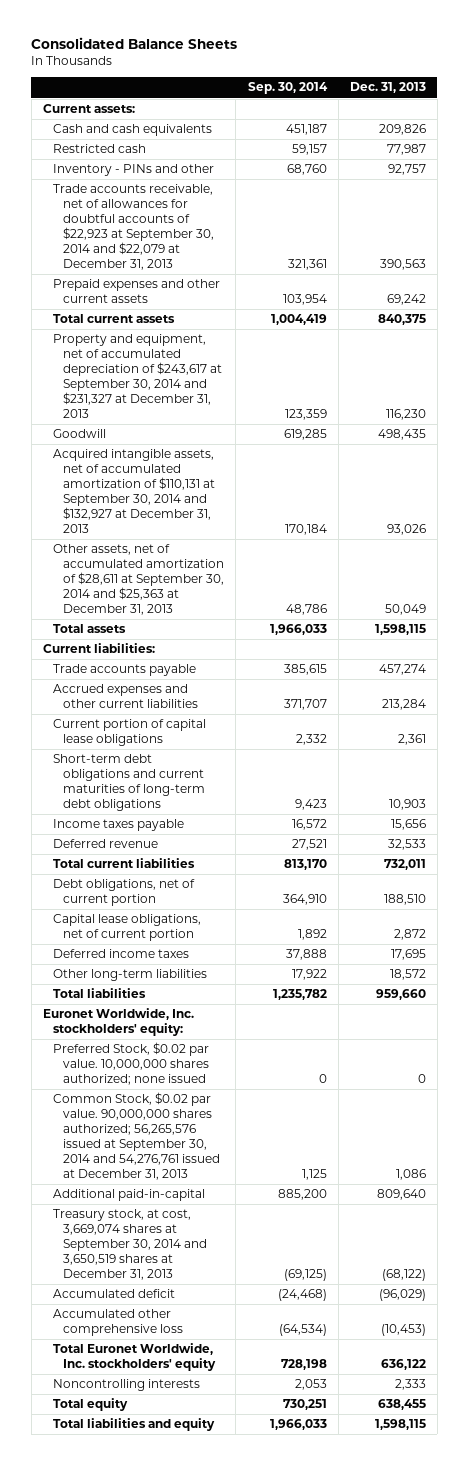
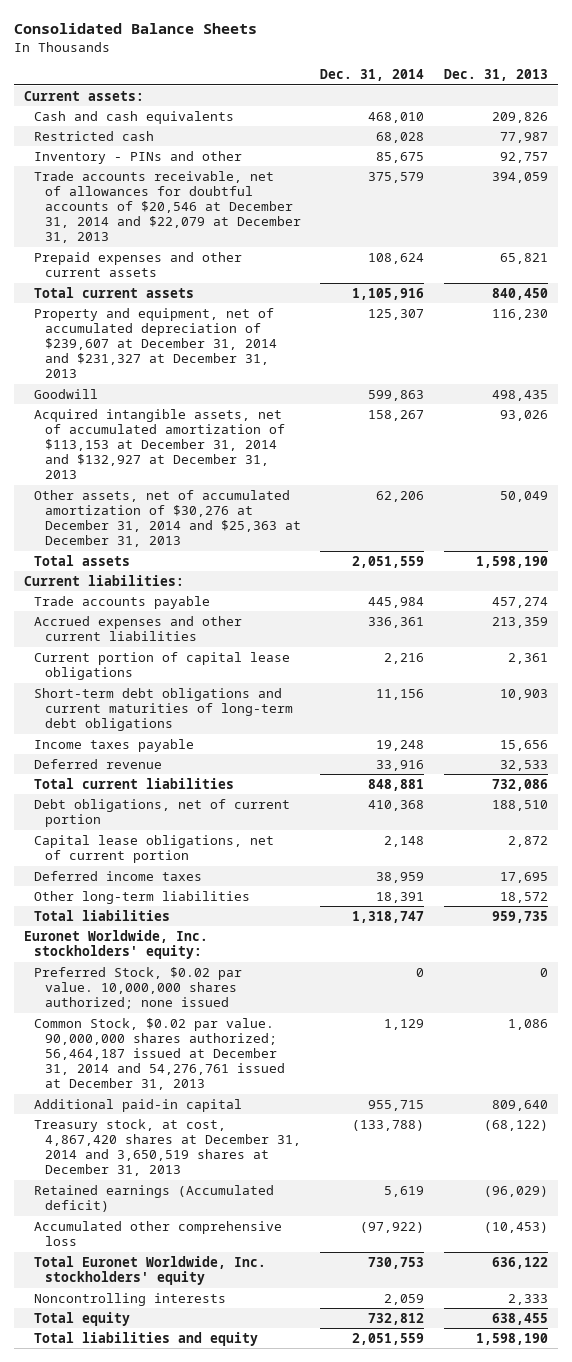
[247,82,328,95] Sep. 30, 2014 -> none
none -> [320,69,425,82] Dec. 31, 2014
[53,184,215,270] Trade accounts receivable, net of allowances for doubtful accounts of $22,923 at September 30, 2014 and $22,079 at December 31, 2013 -> [34,170,301,244] Trade accounts receivable, net of allowances for doubtful accounts of $20,546 at December 31, 2014 and $22,079 at December 31, 2013
[379,258,426,270] 390,563 -> [492,171,549,183] 394,059
[386,294,426,306] 69,242 -> [500,252,549,264] 65,821
[377,314,426,326] 840,375 -> [492,287,549,300] 840,450
[53,334,223,418] Property and equipment, net of accumulated depreciation of $243,617 at September 30, 2014 and $231,327 at December 31, 2013 -> [34,307,277,379] Property and equipment, net of accumulated depreciation of $239,607 at December 31, 2014 and $231,327 at December 31, 2013
[53,449,216,533] Acquired intangible assets, net of accumulated amortization of $110,131 at September 30, 2014 and $132,927 at December 31, 2013 -> [34,408,285,480] Acquired intangible assets, net of accumulated amortization of $113,153 at December 31, 2014 and $132,927 at December 31, 2013
[53,544,225,615] Other assets, net of accumulated amortization of $28,611 at September 30, 2014 and $25,363 at December 31, 2013 -> [34,489,301,548] Other assets, net of accumulated amortization of $30,276 at December 31, 2014 and $25,363 at December 31, 2013
[374,624,426,636] 1,598,115 -> [476,555,549,568] 1,598,190
[381,699,426,711] 213,284 -> [492,616,549,628] 213,359
[383,859,426,871] 732,011 -> [492,778,549,791] 732,086
[375,989,426,1001] 959,660 -> [492,910,549,923] 959,735
[53,1092,221,1180] Common Stock, $0.02 par value. 90,000,000 shares authorized; 56,265,576 issued at September 30, 2014 and 54,276,761 issued at December 31, 2013 -> [34,1017,285,1091] Common Stock, $0.02 par value. 90,000,000 shares authorized; 56,464,187 issued at December 31, 2014 and 54,276,761 issued at December 31, 2013
[53,1189,206,1202] Additional paid-in-capital -> [34,1098,243,1112] Additional paid-in capital
[53,1209,208,1280] Treasury stock, at cost, 3,669,074 shares at September 30, 2014 and 3,650,519 shares at December 31, 2013 -> [34,1118,301,1177] Treasury stock, at cost, 4,867,420 shares at December 31, 2014 and 3,650,519 shares at December 31, 2013
[53,1289,176,1299] Accumulated deficit -> [34,1184,275,1213] Retained earnings (Accumulated deficit)
[374,1419,426,1431] 1,598,115 -> [476,1332,549,1345] 1,598,190

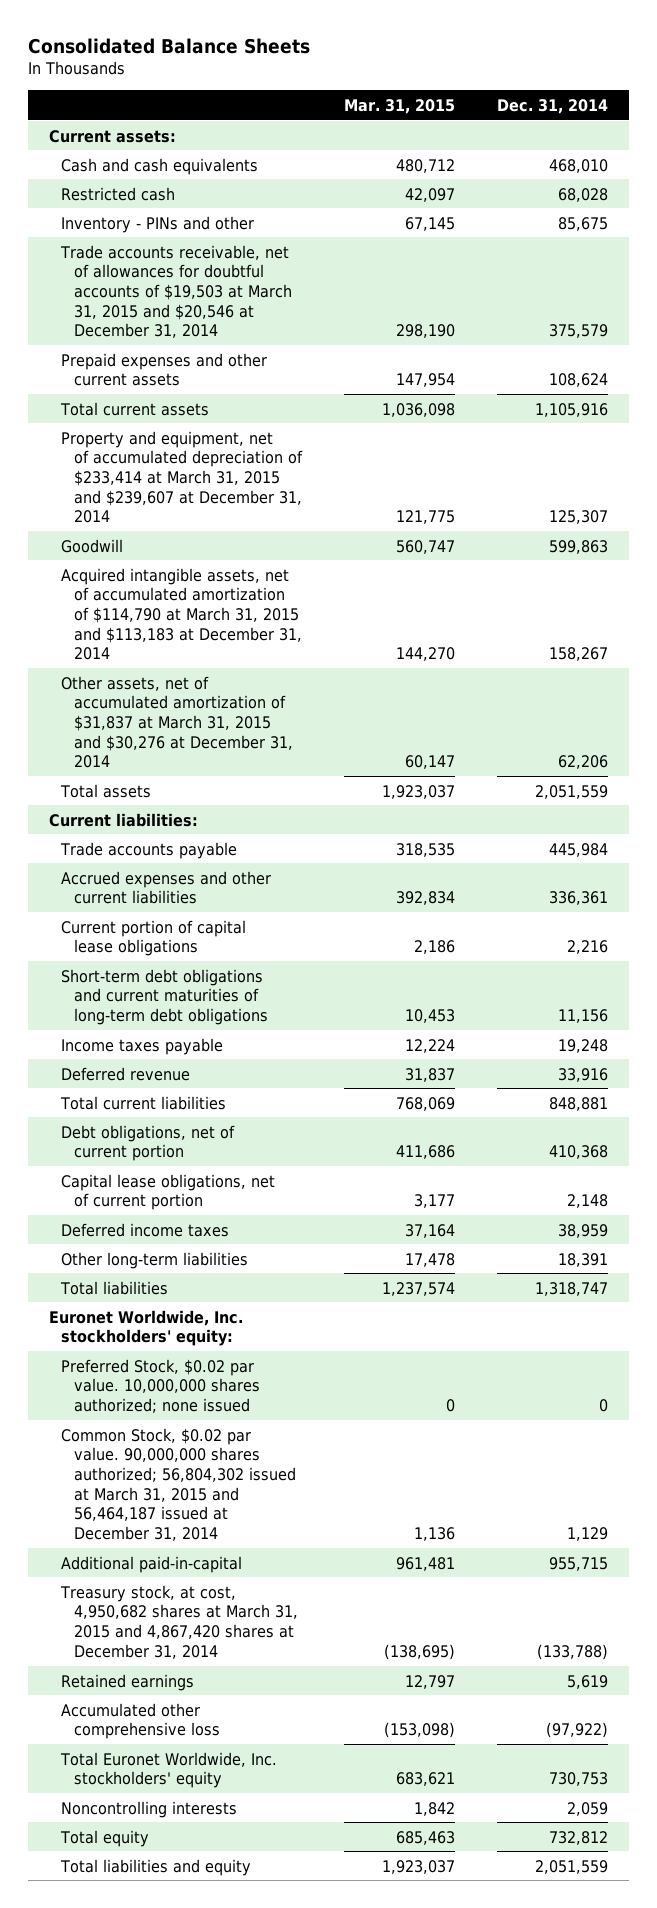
[444,69,549,82] Dec. 31, 2013 -> none
none -> [344,99,456,115] Mar. 31, 2015
[34,170,301,244] Trade accounts receivable, net of allowances for doubtful accounts of $20,546 at December 31, 2014 and $22,079 at December 31, 2013 -> [60,244,293,339] Trade accounts receivable, net of allowances for doubtful accounts of $19,503 at March 31, 2015 and $20,546 at December 31, 2014
[34,307,277,379] Property and equipment, net of accumulated depreciation of $239,607 at December 31, 2014 and $231,327 at December 31, 2013 -> [61,430,304,524] Property and equipment, net of accumulated depreciation of $233,414 at March 31, 2015 and $239,607 at December 31, 2014
[34,408,285,480] Acquired intangible assets, net of accumulated amortization of $113,153 at December 31, 2014 and $132,927 at December 31, 2013 -> [61,567,303,661] Acquired intangible assets, net of accumulated amortization of $114,790 at March 31, 2015 and $113,183 at December 31, 2014
[34,489,301,548] Other assets, net of accumulated amortization of $30,276 at December 31, 2014 and $25,363 at December 31, 2013 -> [61,675,294,769] Other assets, net of accumulated amortization of $31,837 at March 31, 2015 and $30,276 at December 31, 2014
[34,1017,285,1091] Common Stock, $0.02 par value. 90,000,000 shares authorized; 56,464,187 issued at December 31, 2014 and 54,276,761 issued at December 31, 2013 -> [61,1427,297,1542] Common Stock, $0.02 par value. 90,000,000 shares authorized; 56,804,302 issued at March 31, 2015 and 56,464,187 issued at December 31, 2014
[34,1098,243,1112] Additional paid-in capital -> [61,1555,243,1573] Additional paid-in-capital
[34,1118,301,1177] Treasury stock, at cost, 4,867,420 shares at December 31, 2014 and 3,650,519 shares at December 31, 2013 -> [60,1584,299,1659] Treasury stock, at cost, 4,950,682 shares at March 31, 2015 and 4,867,420 shares at December 31, 2014
[34,1184,275,1213] Retained earnings (Accumulated deficit) -> [61,1673,195,1691] Retained earnings

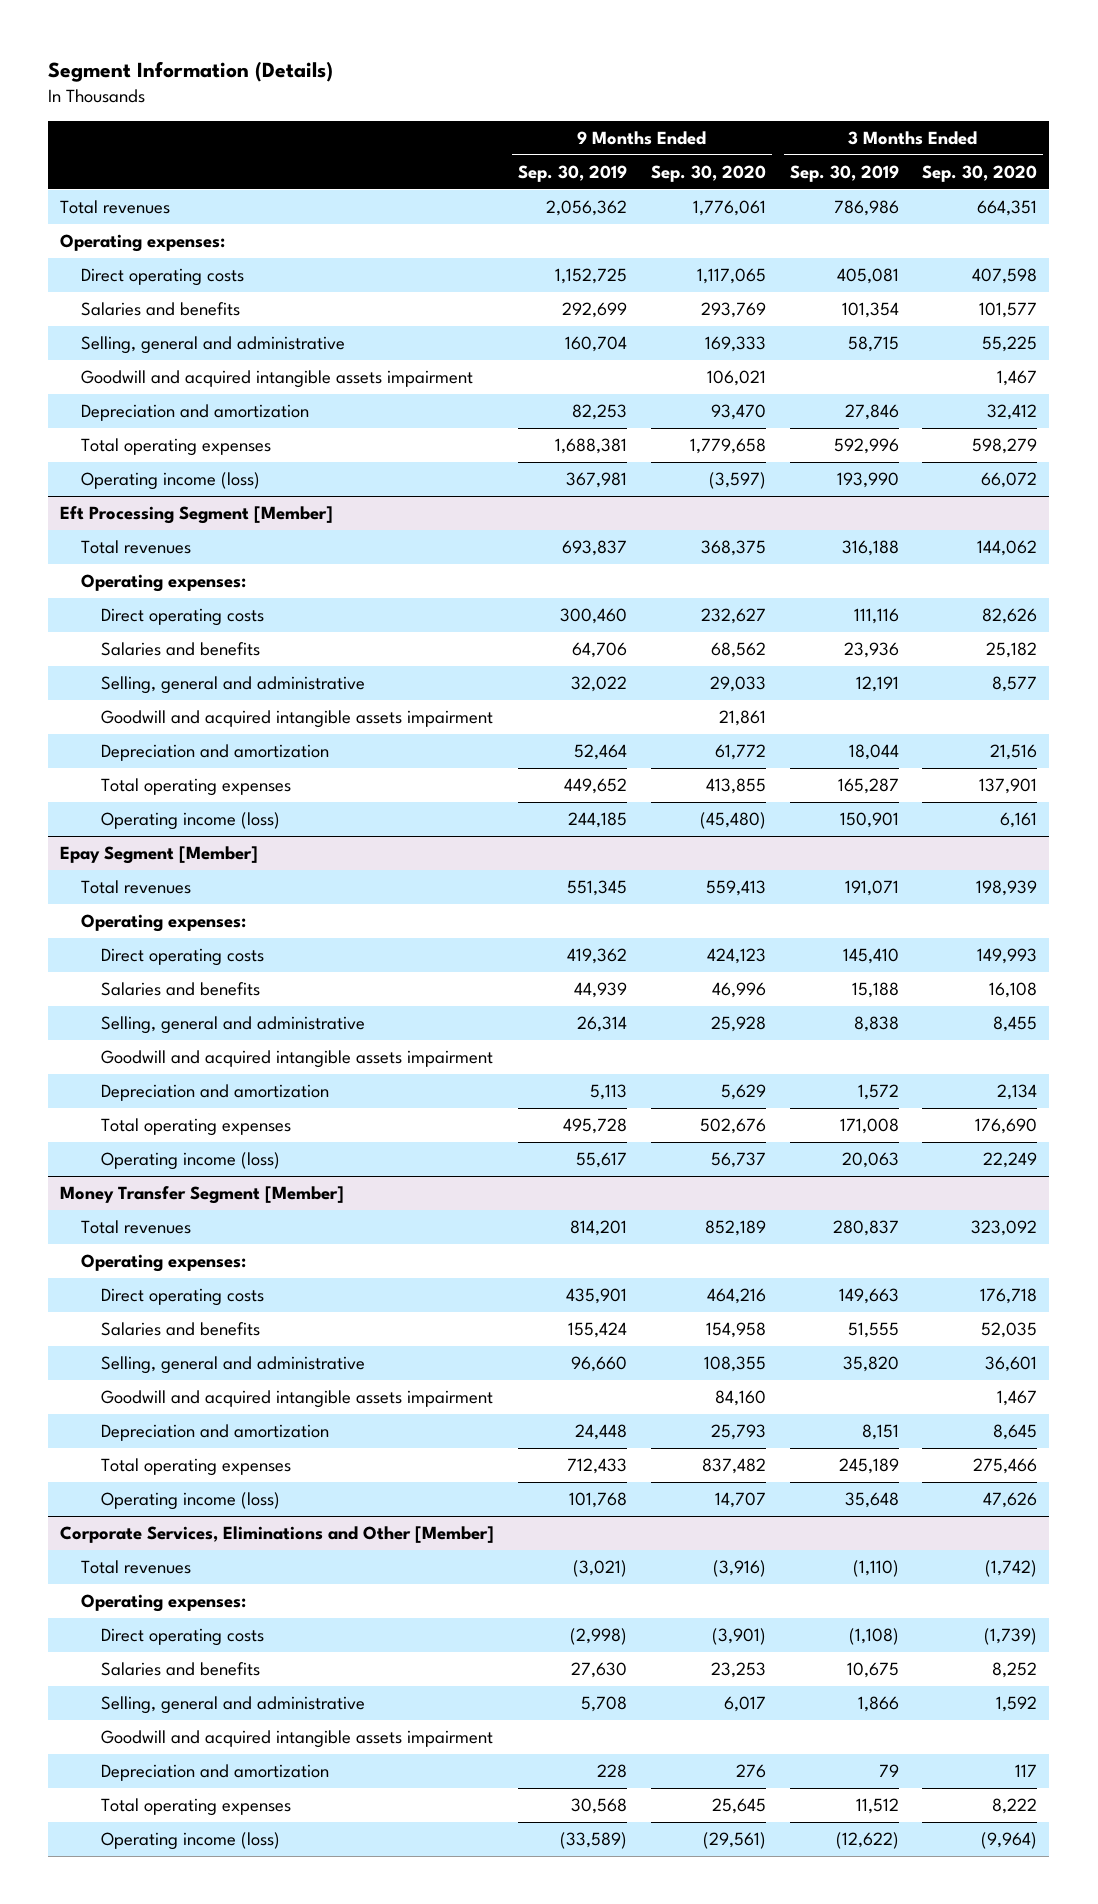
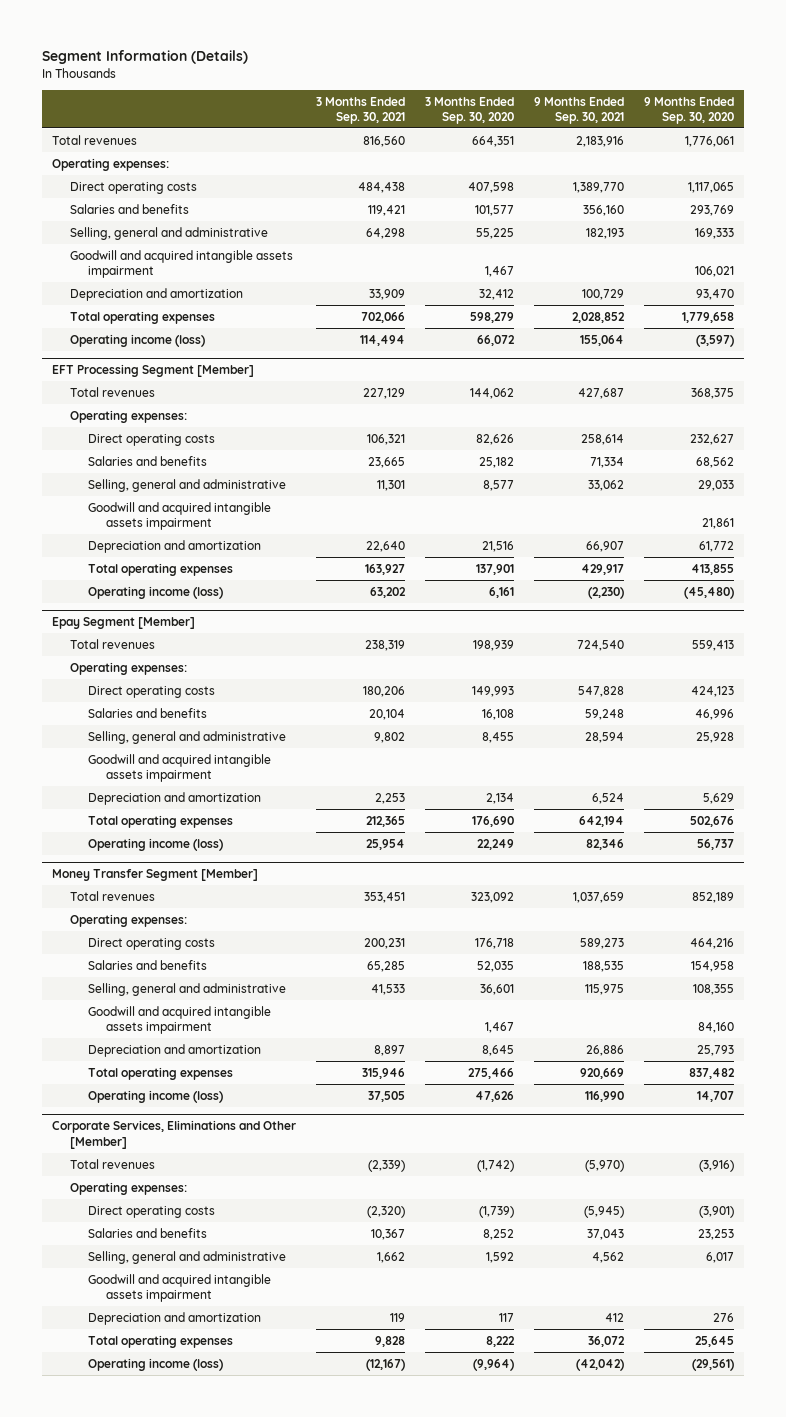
[517,165,627,183] Sep. 30, 2019 -> none
[789,165,899,183] Sep. 30, 2019 -> none
none -> [316,96,406,124] 3 Months Ended Sep. 30, 2021
none -> [533,96,624,124] 9 Months Ended Sep. 30, 2021
[60,506,334,525] Eft Processing Segment [Member] -> [52,364,255,378] EFT Processing Segment [Member]

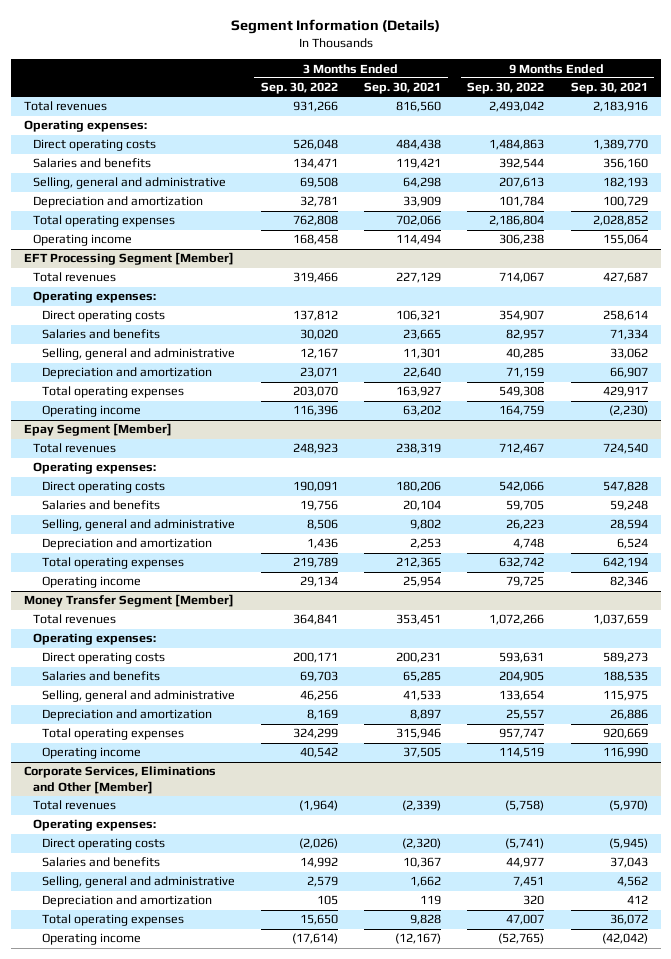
[425,96,515,124] 3 Months Ended Sep. 30, 2020 -> none
[643,96,734,124] 9 Months Ended Sep. 30, 2020 -> none
none -> [260,82,338,95] Sep. 30, 2022
none -> [467,82,545,95] Sep. 30, 2022
[70,249,294,278] Goodwill and acquired intangible assets impairment -> none
[70,333,206,347] Operating income (loss) -> [32,234,132,247] Operating income
[88,501,272,530] Goodwill and acquired intangible assets impairment -> none
[88,585,224,599] Operating income (loss) -> [41,405,141,418] Operating income
[88,753,272,782] Goodwill and acquired intangible assets impairment -> none
[88,837,224,851] Operating income (loss) -> [41,576,141,589] Operating income
[88,1005,272,1034] Goodwill and acquired intangible assets impairment -> none
[88,1089,224,1103] Operating income (loss) -> [41,747,141,760] Operating income
[88,1273,272,1302] Goodwill and acquired intangible assets impairment -> none
[88,1357,224,1371] Operating income (loss) -> [41,933,141,946] Operating income

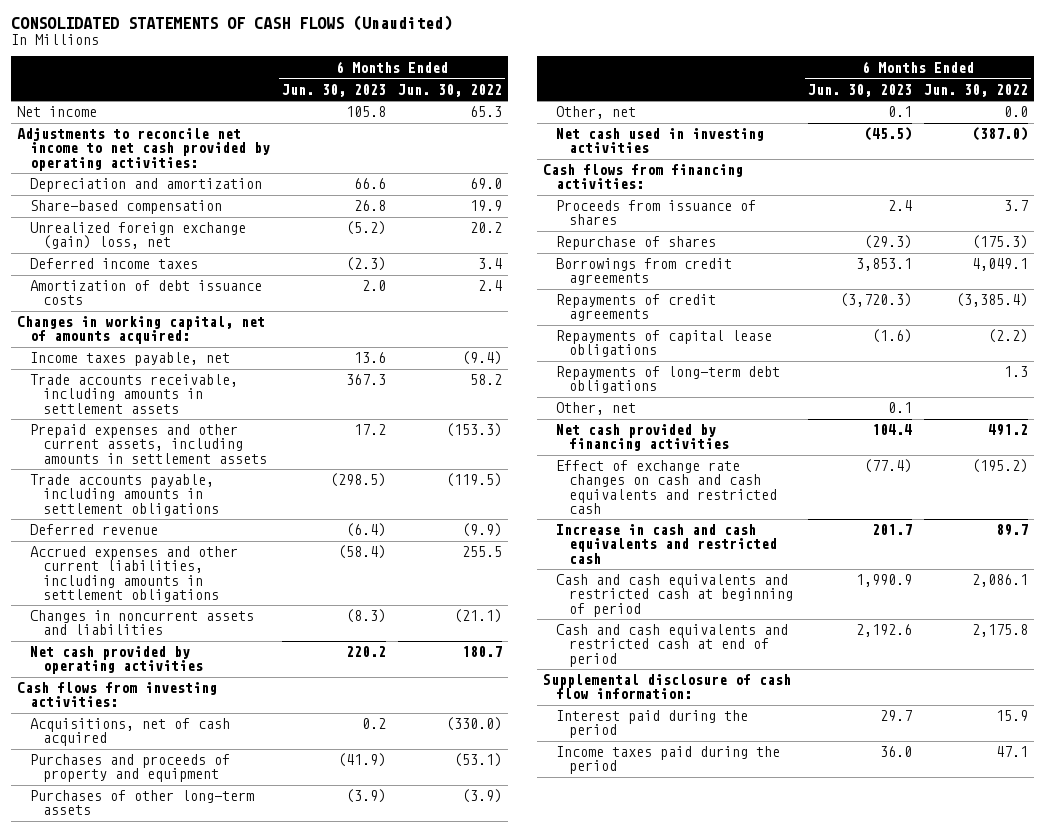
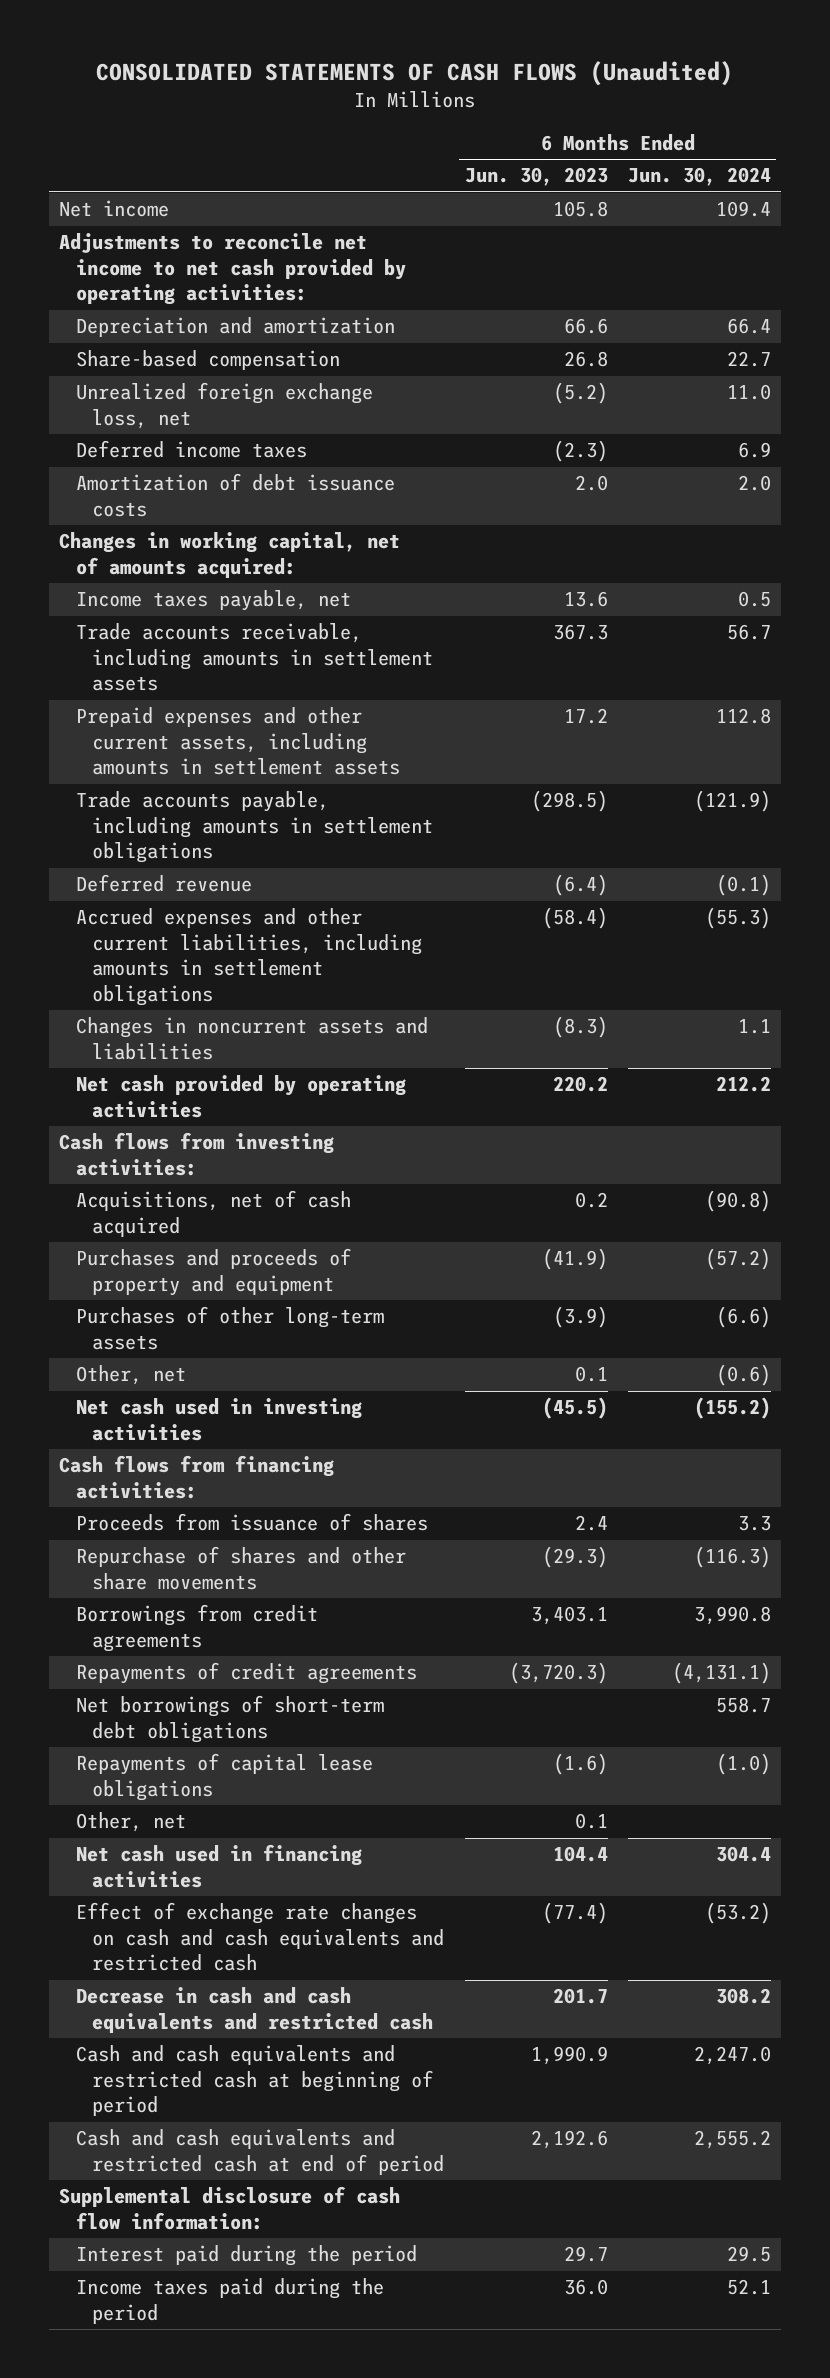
[397,83,502,97] Jun. 30, 2022 -> none
none -> [627,167,771,187] Jun. 30, 2024
[29,222,246,250] Unrealized foreign exchange (gain) loss, net -> [75,382,373,429] Unrealized foreign exchange loss, net
[556,236,717,251] Repurchase of shares -> [75,1546,406,1590] Repurchase of shares and other share movements
[856,258,913,272] 3,853.1 -> [530,1606,608,1626] 3,403.1
none -> [75,1695,384,1743] Net borrowings of short-term debt obligations
[556,366,781,394] Repayments of long-term debt obligations -> none
[556,424,730,452] Net cash provided by financing activities -> [75,1844,362,1888] Net cash used in financing activities
[556,524,778,564] Increase in cash and cash equivalents and restricted cash -> [75,1987,434,2033] Decrease in cash and cash equivalents and restricted cash

